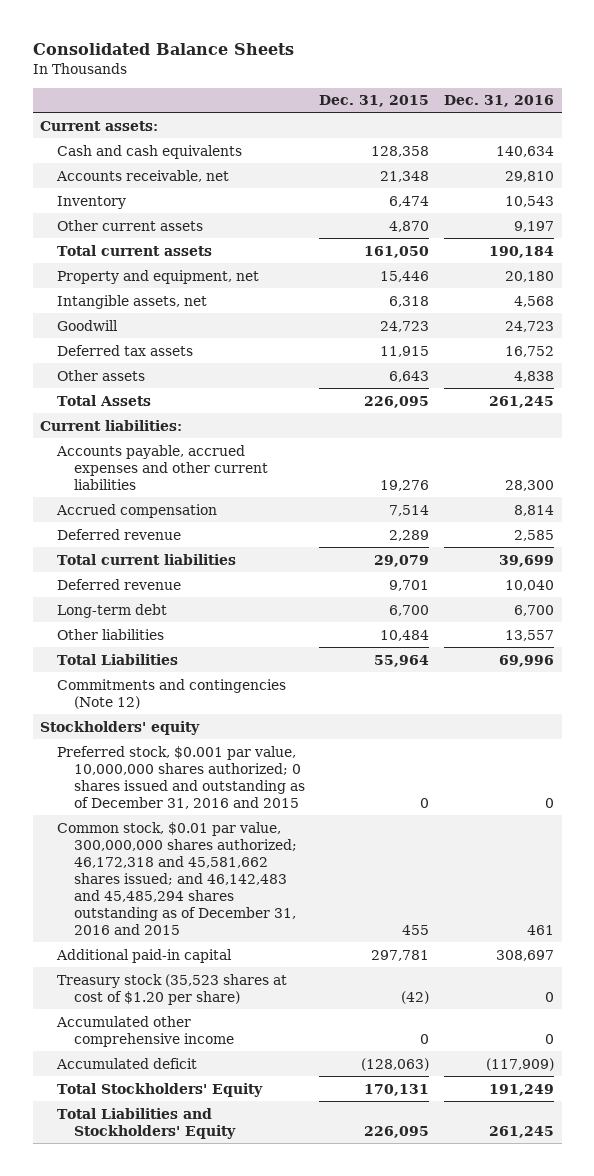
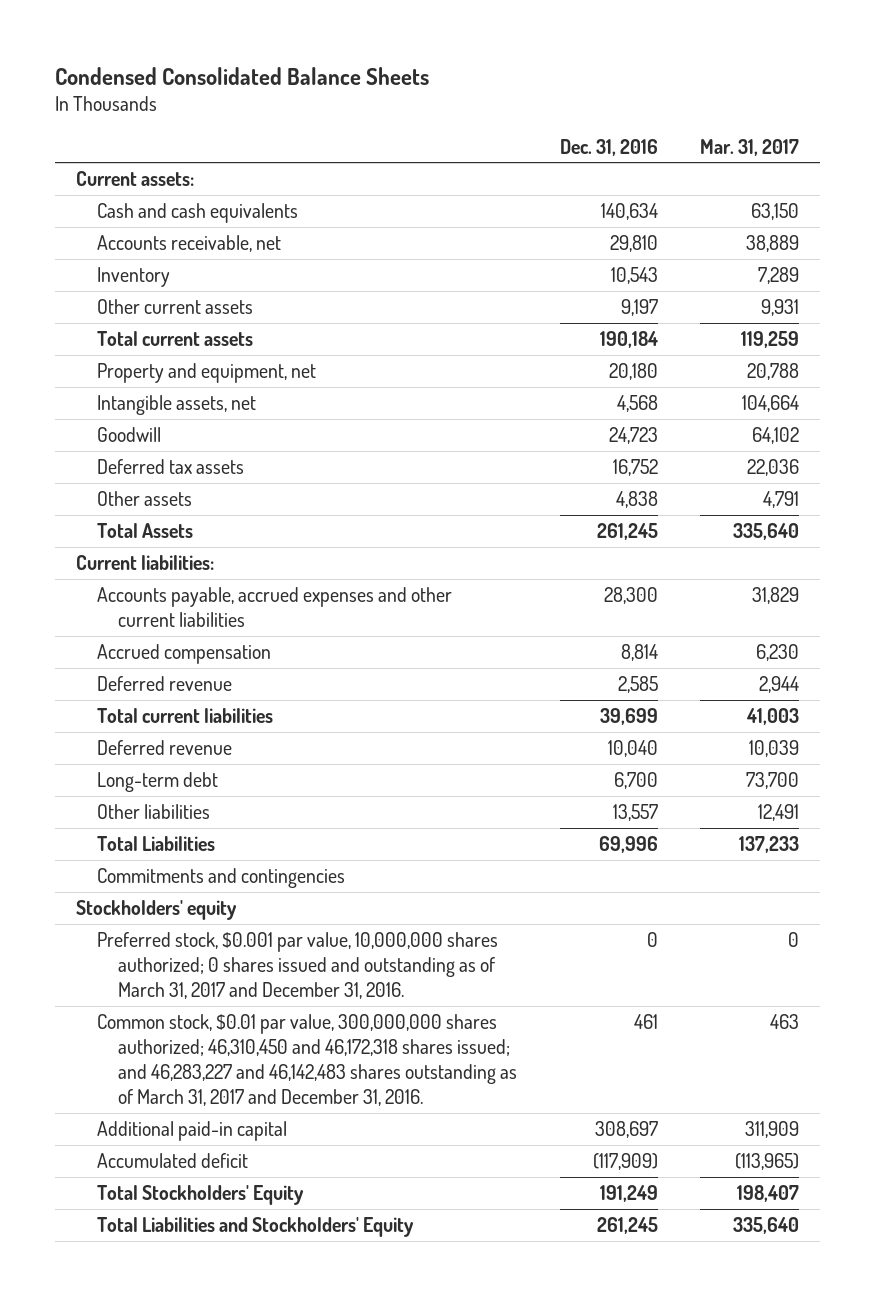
[32,42,294,55] Consolidated Balance Sheets -> [54,67,429,86] Condensed Consolidated Balance Sheets
[319,95,430,108] Dec. 31, 2015 -> none
none -> [700,138,800,156] Mar. 31, 2017
[56,678,286,709] Commitments and contingencies (Note 12) -> [97,867,346,888] Commitments and contingencies
[56,745,305,809] Preferred stock, $0.001 par value, 10,000,000 shares authorized; 0 shares issued and outstanding as of December 31, 2016 and 2015 -> [97,931,499,1000] Preferred stock, $0.001 par value, 10,000,000 shares authorized; 0 shares issued and outstanding as of March 31, 2017 and December 31, 2016.
[56,821,297,935] Common stock, $0.01 par value, 300,000,000 shares authorized; 46,172,318 and 45,581,662 shares issued; and 46,142,483 and 45,485,294 shares outstanding as of December 31, 2016 and 2015 -> [97,1013,518,1107] Common stock, $0.01 par value, 300,000,000 shares authorized; 46,310,450 and 46,172,318 shares issued; and 46,283,227 and 46,142,483 shares outstanding as of March 31, 2017 and December 31, 2016.
[56,973,287,1005] Treasury stock (35,523 shares at cost of $1.20 per share) -> none
[55,1015,234,1047] Accumulated other comprehensive income -> none

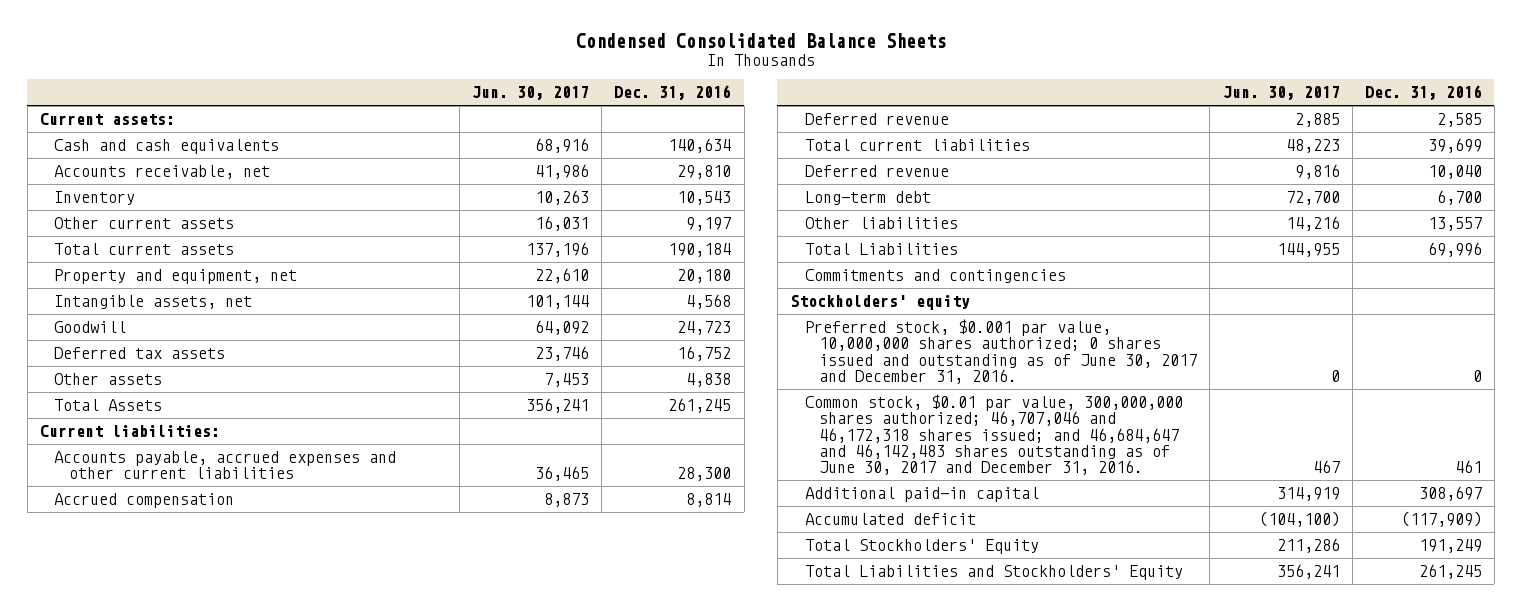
[700,138,800,156] Mar. 31, 2017 -> none
none -> [472,86,590,101] Jun. 30, 2017
[97,931,499,1000] Preferred stock, $0.001 par value, 10,000,000 shares authorized; 0 shares issued and outstanding as of March 31, 2017 and December 31, 2016. -> [804,319,1198,384] Preferred stock, $0.001 par value, 10,000,000 shares authorized; 0 shares issued and outstanding as of June 30, 2017 and December 31, 2016.
[97,1013,518,1107] Common stock, $0.01 par value, 300,000,000 shares authorized; 46,310,450 and 46,172,318 shares issued; and 46,283,227 and 46,142,483 shares outstanding as of March 31, 2017 and December 31, 2016. -> [804,394,1183,476] Common stock, $0.01 par value, 300,000,000 shares authorized; 46,707,046 and 46,172,318 shares issued; and 46,684,647 and 46,142,483 shares outstanding as of June 30, 2017 and December 31, 2016.

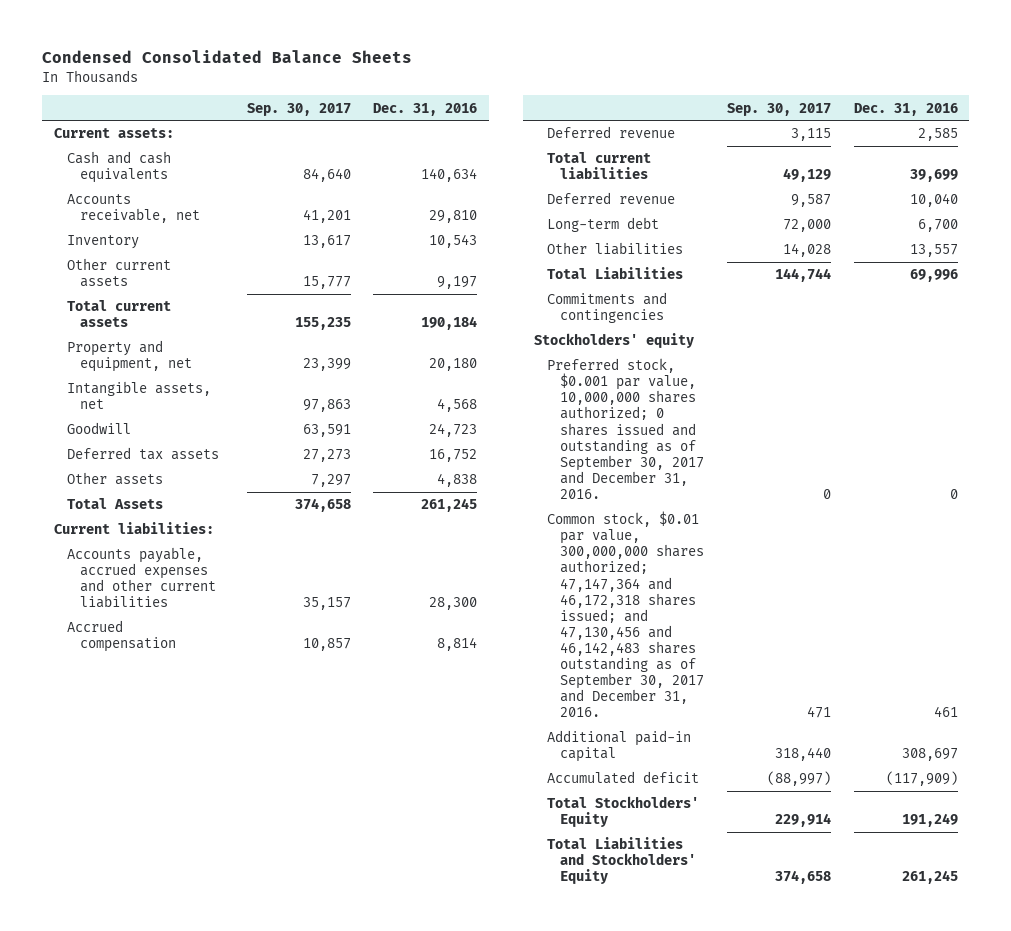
[472,86,590,101] Jun. 30, 2017 -> none
none -> [246,102,351,116] Sep. 30, 2017
[804,319,1198,384] Preferred stock, $0.001 par value, 10,000,000 shares authorized; 0 shares issued and outstanding as of June 30, 2017 and December 31, 2016. -> [547,358,705,499] Preferred stock, $0.001 par value, 10,000,000 shares authorized; 0 shares issued and outstanding as of September 30, 2017 and December 31, 2016.
[804,394,1183,476] Common stock, $0.01 par value, 300,000,000 shares authorized; 46,707,046 and 46,172,318 shares issued; and 46,684,647 and 46,142,483 shares outstanding as of June 30, 2017 and December 31, 2016. -> [547,511,705,717] Common stock, $0.01 par value, 300,000,000 shares authorized; 47,147,364 and 46,172,318 shares issued; and 47,130,456 and 46,142,483 shares outstanding as of September 30, 2017 and December 31, 2016.

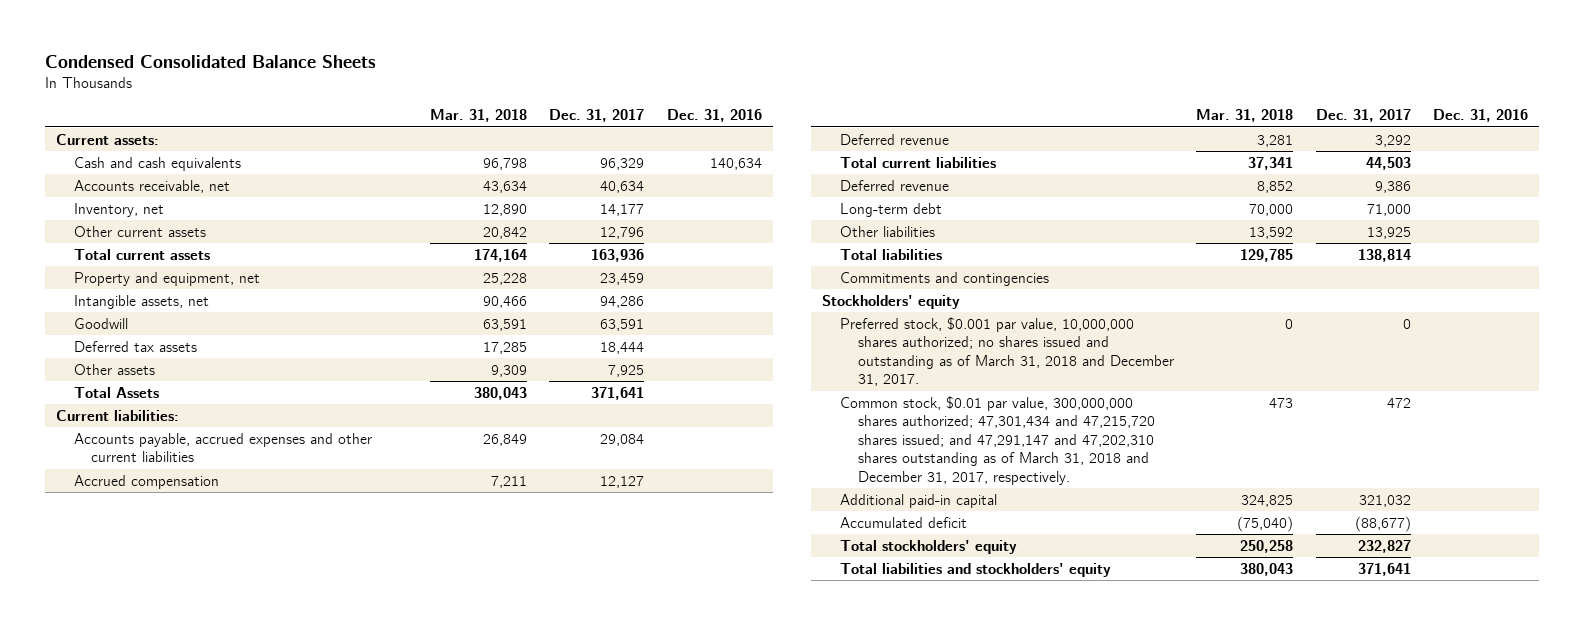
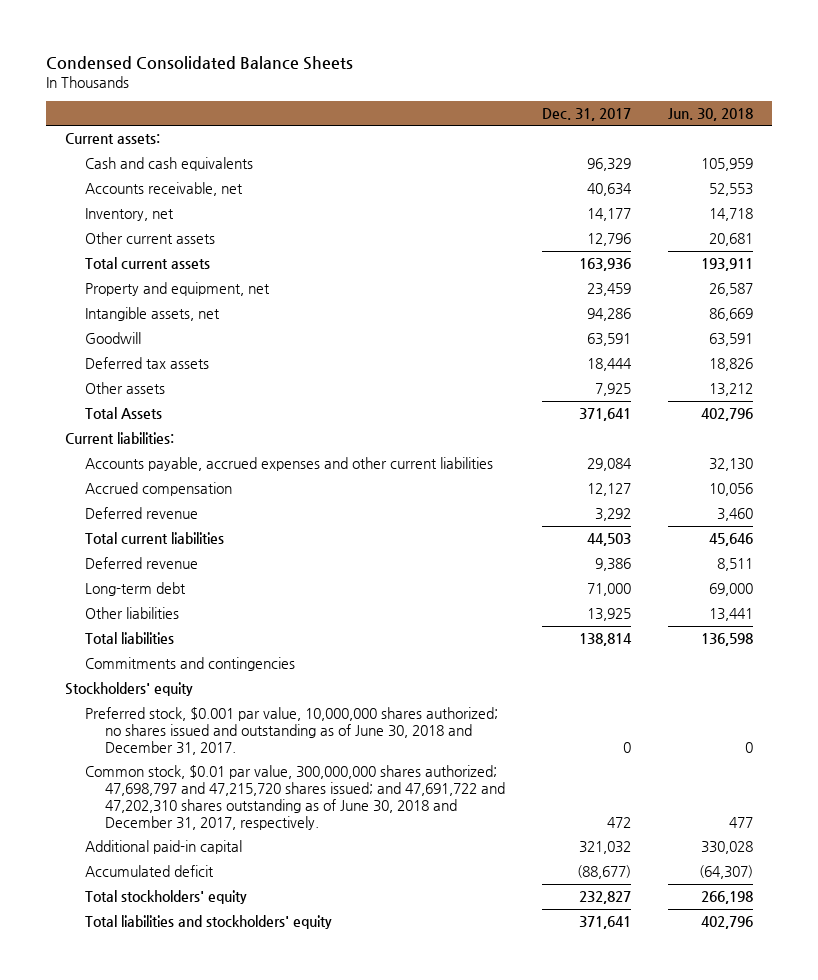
[429,109,527,123] Mar. 31, 2018 -> none
[666,109,762,123] Dec. 31, 2016 -> none
none -> [668,107,754,121] Jun. 30, 2018
[839,316,1174,387] Preferred stock, $0.001 par value, 10,000,000 shares authorized; no shares issued and outstanding as of March 31, 2018 and December 31, 2017. -> [85,707,499,755] Preferred stock, $0.001 par value, 10,000,000 shares authorized; no shares issued and outstanding as of June 30, 2018 and December 31, 2017.
[839,395,1155,485] Common stock, $0.01 par value, 300,000,000 shares authorized; 47,301,434 and 47,215,720 shares issued; and 47,291,147 and 47,202,310 shares outstanding as of March 31, 2018 and December 31, 2017, respectively. -> [85,765,506,830] Common stock, $0.01 par value, 300,000,000 shares authorized; 47,698,797 and 47,215,720 shares issued; and 47,691,722 and 47,202,310 shares outstanding as of June 30, 2018 and December 31, 2017, respectively.

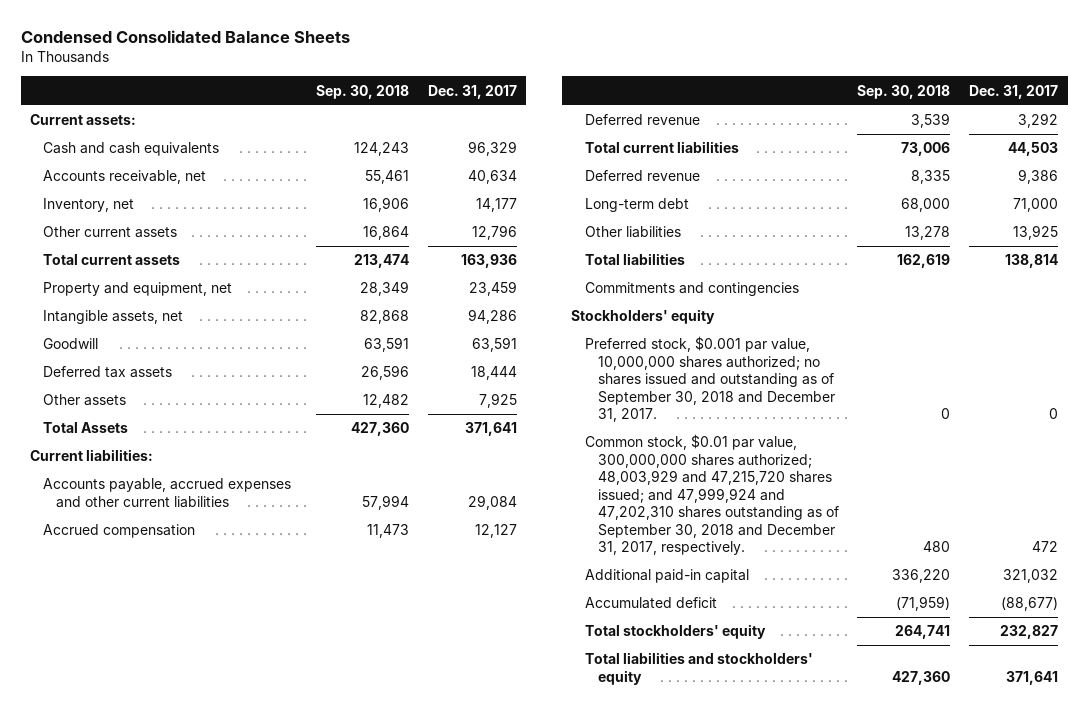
[668,107,754,121] Jun. 30, 2018 -> none
none -> [316,84,410,99] Sep. 30, 2018
[85,707,499,755] Preferred stock, $0.001 par value, 10,000,000 shares authorized; no shares issued and outstanding as of June 30, 2018 and December 31, 2017. -> [584,336,835,423] Preferred stock, $0.001 par value, 10,000,000 shares authorized; no shares issued and outstanding as of September 30, 2018 and December 31, 2017.
[85,765,506,830] Common stock, $0.01 par value, 300,000,000 shares authorized; 47,698,797 and 47,215,720 shares issued; and 47,691,722 and 47,202,310 shares outstanding as of June 30, 2018 and December 31, 2017, respectively. -> [584,434,839,556] Common stock, $0.01 par value, 300,000,000 shares authorized; 48,003,929 and 47,215,720 shares issued; and 47,999,924 and 47,202,310 shares outstanding as of September 30, 2018 and December 31, 2017, respectively.

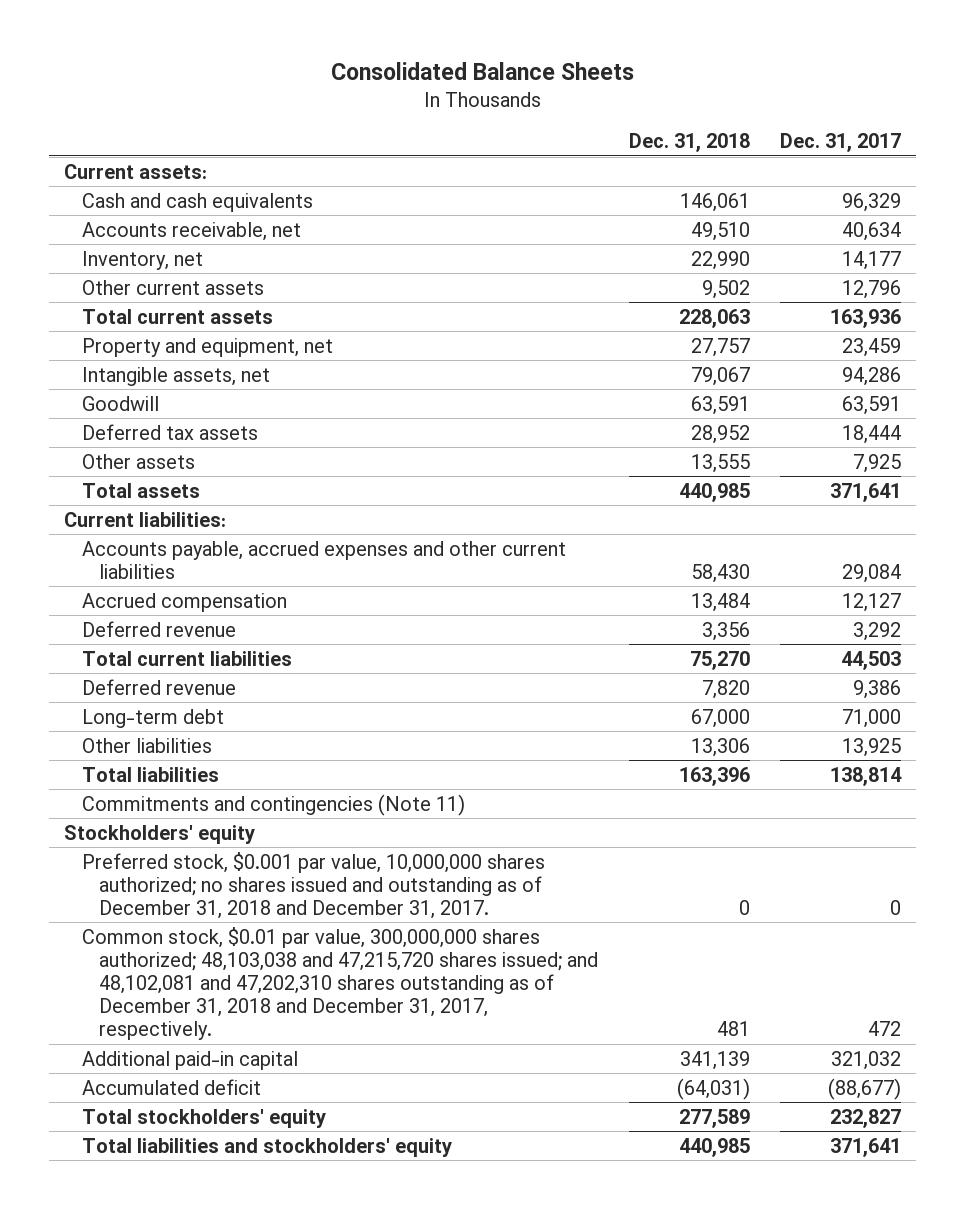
[20,29,350,43] Condensed Consolidated Balance Sheets -> [330,62,634,81] Consolidated Balance Sheets
[316,84,410,99] Sep. 30, 2018 -> none
none -> [628,133,750,153] Dec. 31, 2018
[43,422,129,434] Total Assets -> [81,482,200,498] Total assets
[584,282,799,297] Commitments and contingencies -> [81,793,465,816] Commitments and contingencies (Note 11)
[584,336,835,423] Preferred stock, $0.001 par value, 10,000,000 shares authorized; no shares issued and outstanding as of September 30, 2018 and December 31, 2017. -> [81,851,545,919] Preferred stock, $0.001 par value, 10,000,000 shares authorized; no shares issued and outstanding as of December 31, 2018 and December 31, 2017.
[584,434,839,556] Common stock, $0.01 par value, 300,000,000 shares authorized; 48,003,929 and 47,215,720 shares issued; and 47,999,924 and 47,202,310 shares outstanding as of September 30, 2018 and December 31, 2017, respectively. -> [81,926,599,1041] Common stock, $0.01 par value, 300,000,000 shares authorized; 48,103,038 and 47,215,720 shares issued; and 48,102,081 and 47,202,310 shares outstanding as of December 31, 2018 and December 31, 2017, respectively.

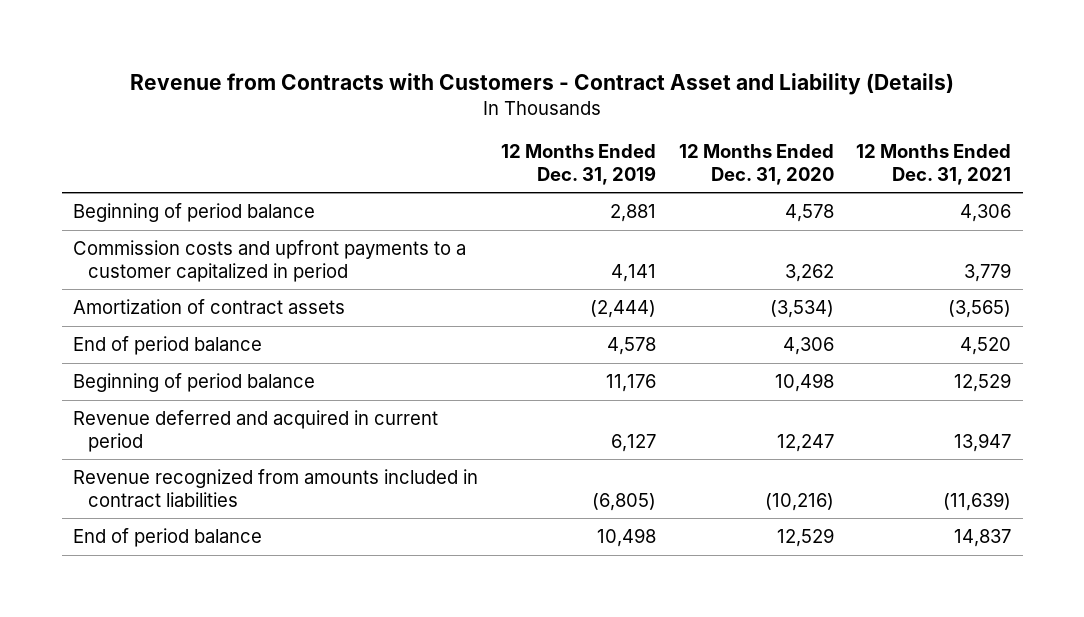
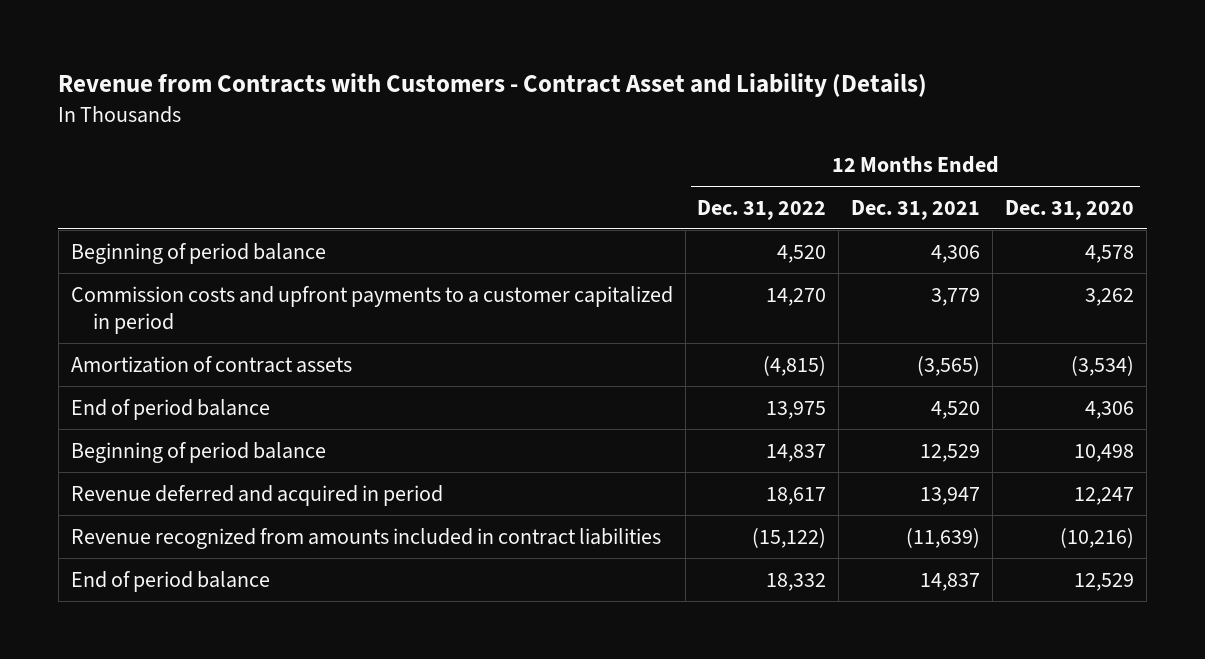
[500,144,656,185] 12 Months Ended Dec. 31, 2019 -> none
none -> [697,199,827,220] Dec. 31, 2022
[72,410,438,452] Revenue deferred and acquired in current period -> [70,484,443,506] Revenue deferred and acquired in period

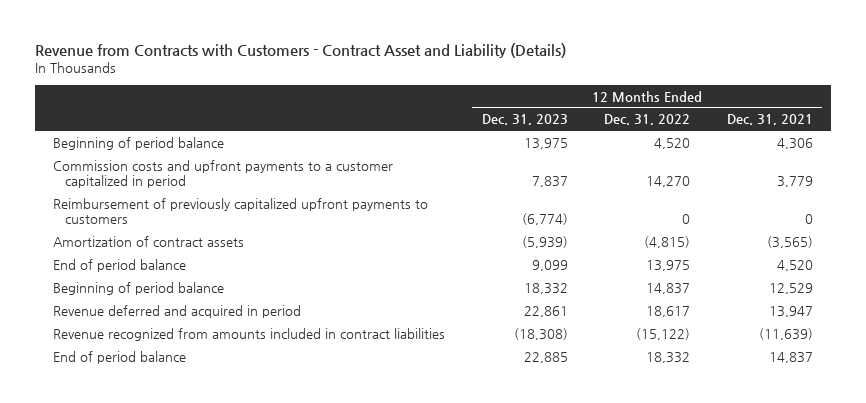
[1005,199,1135,220] Dec. 31, 2020 -> none
none -> [481,114,568,126] Dec. 31, 2023
none -> [52,197,428,225] Reimbursement of previously capitalized upfront payments to customers

